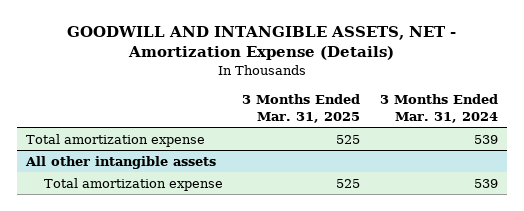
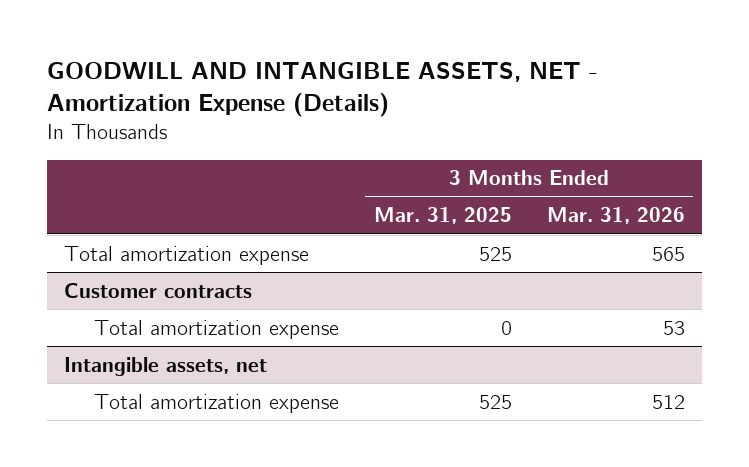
[379,94,498,123] 3 Months Ended Mar. 31, 2024 -> none
none -> [546,207,685,225] Mar. 31, 2026
none -> [64,282,253,298] Customer contracts
none -> [94,319,340,339] Total amortization expense
[25,155,217,169] All other intangible assets -> [64,356,268,376] Intangible assets, net

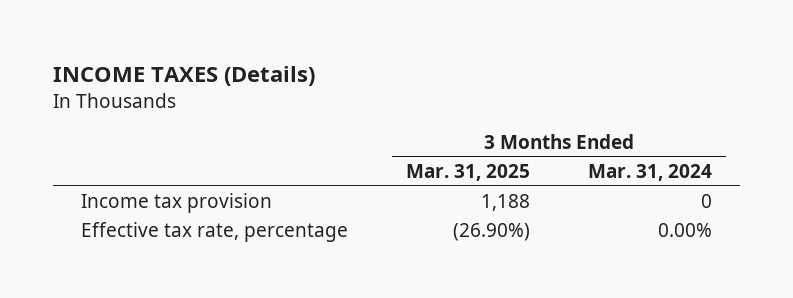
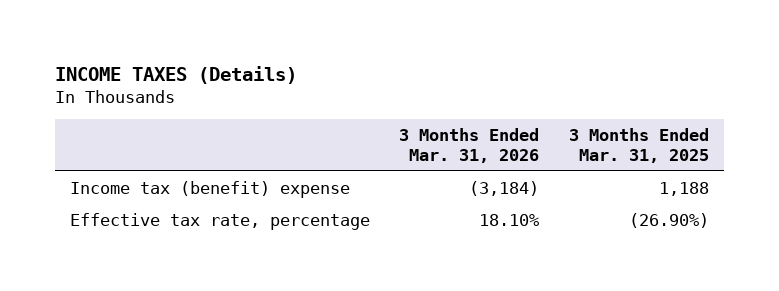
[587,164,712,182] Mar. 31, 2024 -> none
none -> [399,127,540,163] 3 Months Ended Mar. 31, 2026
[81,193,273,214] Income tax provision -> [69,180,350,198] Income tax (benefit) expense

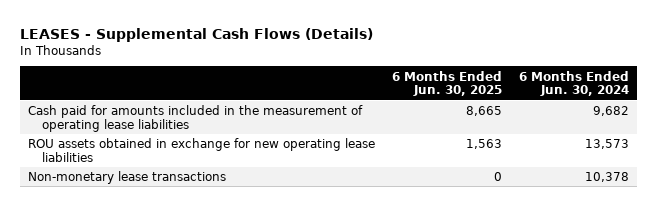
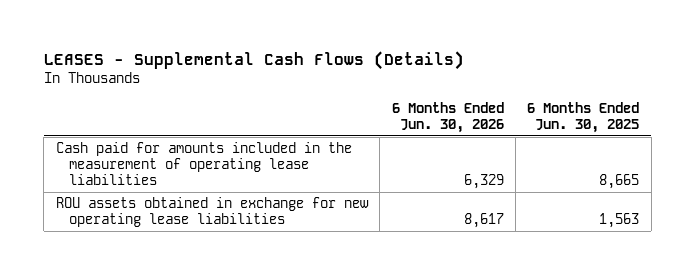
[518,70,629,97] 6 Months Ended Jun. 30, 2024 -> none
none -> [391,101,504,133] 6 Months Ended Jun. 30, 2026
[28,171,227,185] Non-monetary lease transactions -> none

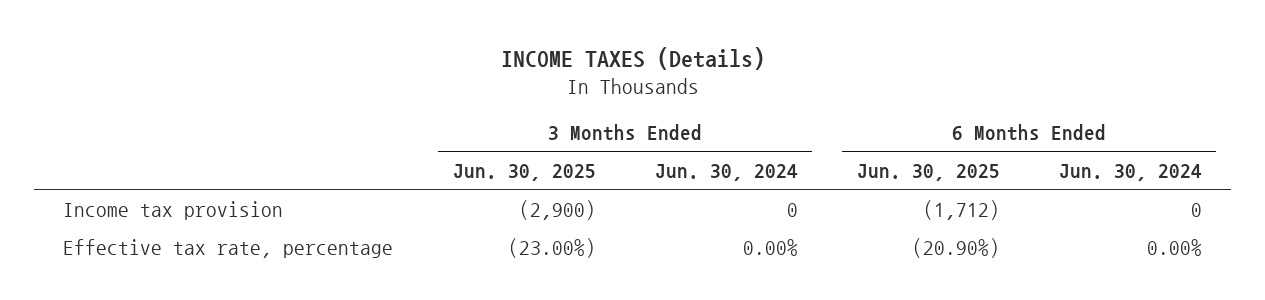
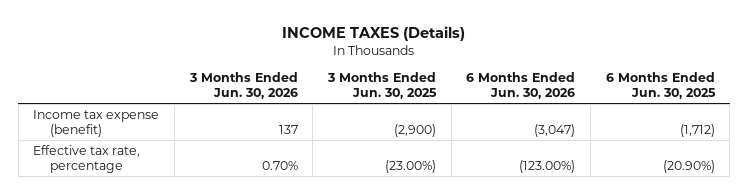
[654,163,798,181] Jun. 30, 2024 -> none
[1058,163,1202,181] Jun. 30, 2024 -> none
none -> [188,72,298,100] 3 Months Ended Jun. 30, 2026
none -> [466,72,576,100] 6 Months Ended Jun. 30, 2026
[63,200,284,220] Income tax provision -> [33,109,160,138] Income tax expense (benefit)

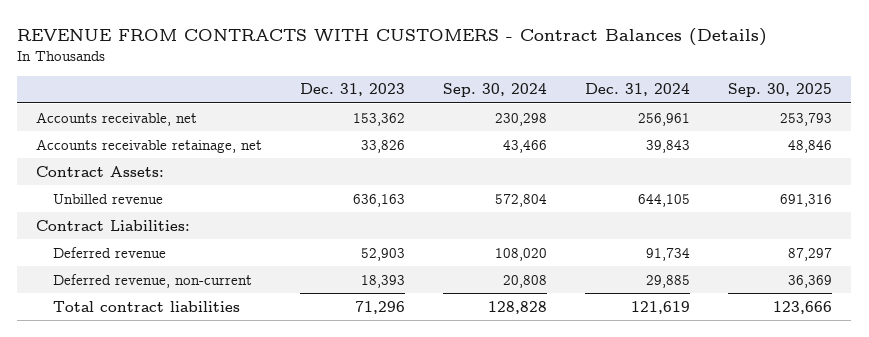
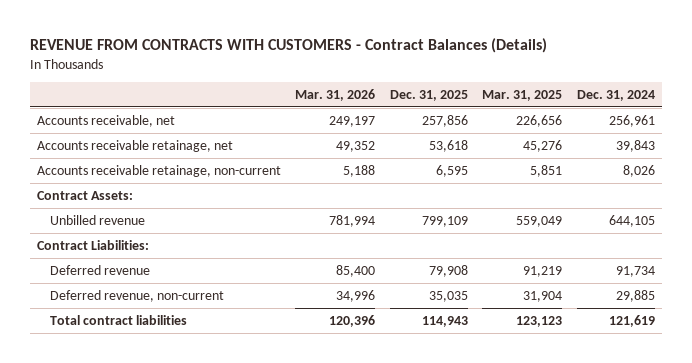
[300,83,406,97] Dec. 31, 2023 -> none
[443,83,548,98] Sep. 30, 2024 -> none
[728,83,833,98] Sep. 30, 2025 -> none
none -> [295,88,376,101] Mar. 31, 2026
none -> [389,89,468,101] Dec. 31, 2025
none -> [482,89,563,101] Mar. 31, 2025
none -> [36,164,281,177] Accounts receivable retainage, non-current

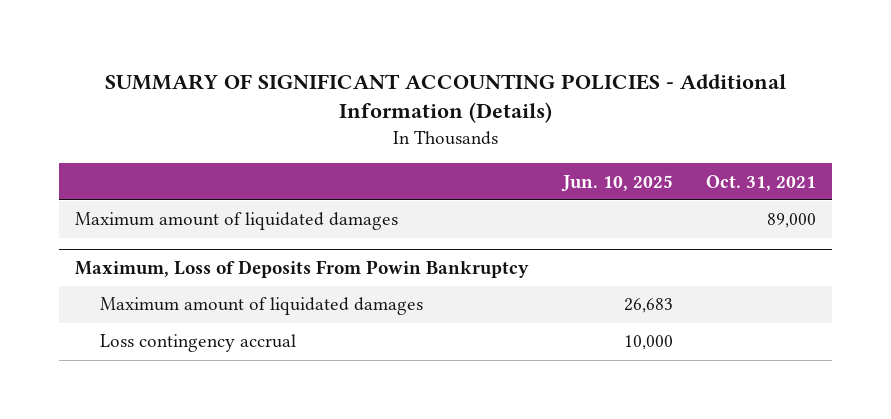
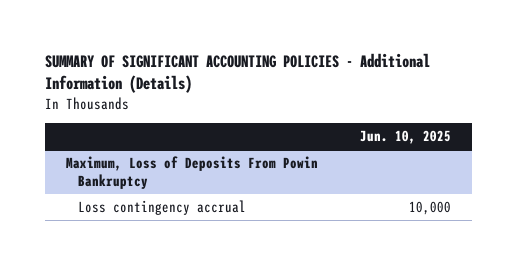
[705,174,816,191] Oct. 31, 2021 -> none
[75,212,399,231] Maximum amount of liquidated damages -> none
[100,297,424,316] Maximum amount of liquidated damages -> none

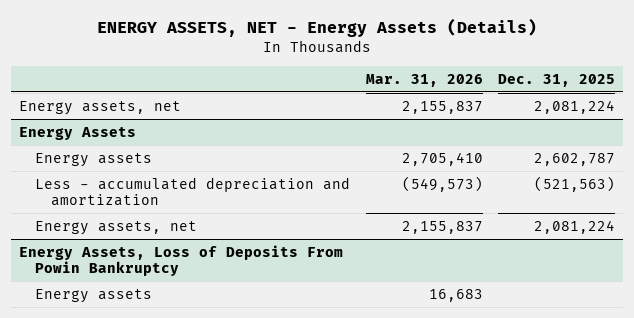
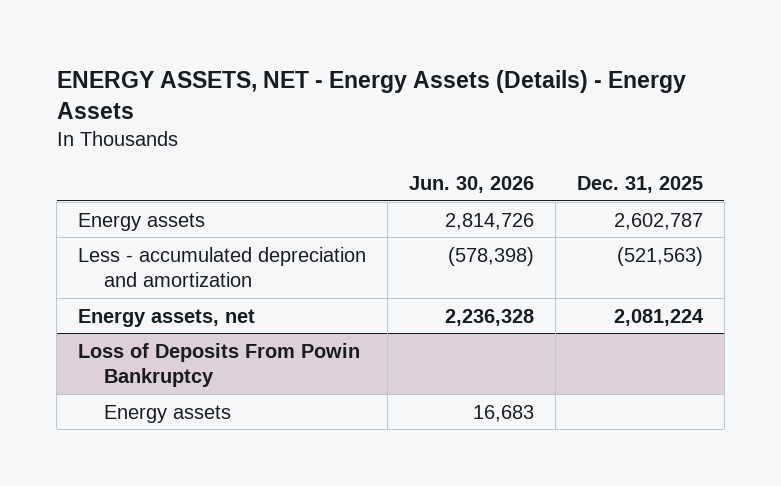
[97,18,538,38] ENERGY ASSETS, NET - Energy Assets (Details) -> [56,69,686,119] ENERGY ASSETS, NET - Energy Assets (Details) - Energy Assets
[365,73,483,87] Mar. 31, 2026 -> none
none -> [409,176,535,194] Jun. 30, 2026
[19,100,182,115] Energy assets, net -> none
[19,126,137,140] Energy Assets -> none
[19,244,344,277] Energy Assets, Loss of Deposits From Powin Bankruptcy -> [78,342,361,388] Loss of Deposits From Powin Bankruptcy

